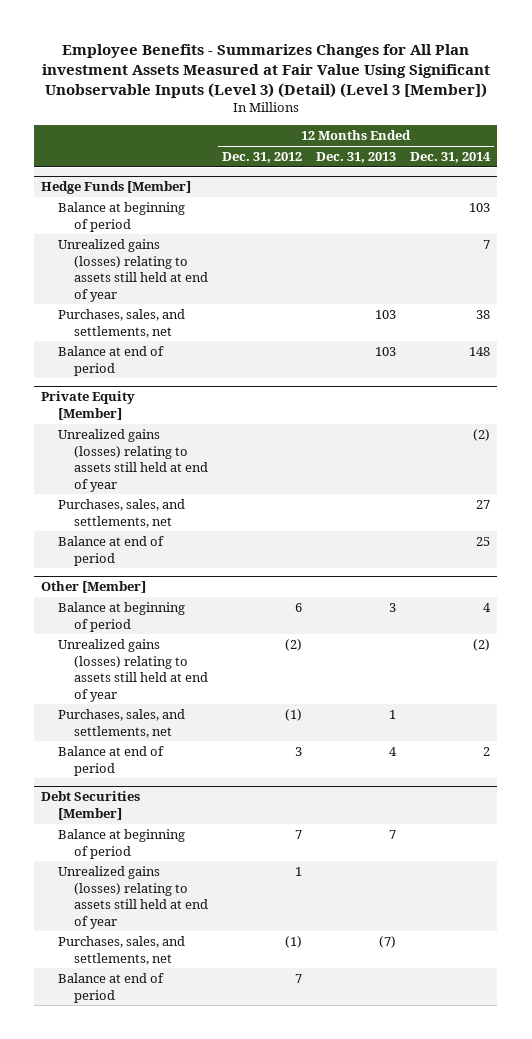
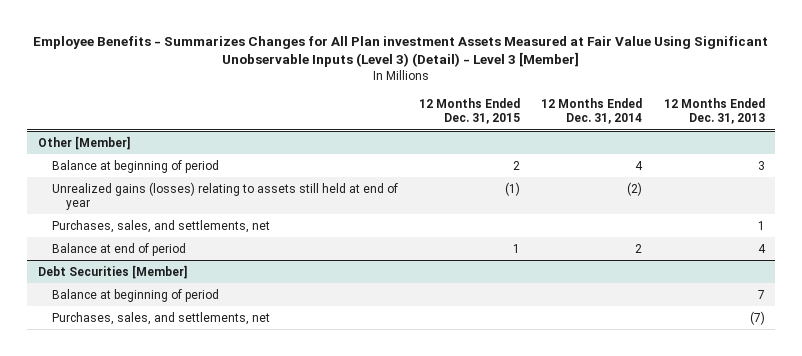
[41,43,490,98] Employee Benefits - Summarizes Changes for All Plan investment Assets Measured at Fair Value Using Significant Unobservable Inputs (Level 3) (Detail) (Level 3 [Member]) -> [33,35,769,68] Employee Benefits - Summarizes Changes for All Plan investment Assets Measured at Fair Value Using Significant Unobservable Inputs (Level 3) (Detail) - Level 3 [Member]
[221,152,302,164] Dec. 31, 2012 -> none
none -> [419,98,521,125] 12 Months Ended Dec. 31, 2015
[41,181,192,195] Hedge Funds [Member] -> none
[57,202,185,232] Balance at beginning of period -> none
[57,239,208,302] Unrealized gains (losses) relating to assets still held at end of year -> none
[57,309,185,338] Purchases, sales, and settlements, net -> none
[57,346,164,376] Balance at end of period -> none
[41,391,136,420] Private Equity [Member] -> none
[57,429,208,492] Unrealized gains (losses) relating to assets still held at end of year -> none
[57,499,185,528] Purchases, sales, and settlements, net -> none
[57,536,164,566] Balance at end of period -> none
[57,866,208,929] Unrealized gains (losses) relating to assets still held at end of year -> none
[57,973,164,1003] Balance at end of period -> none

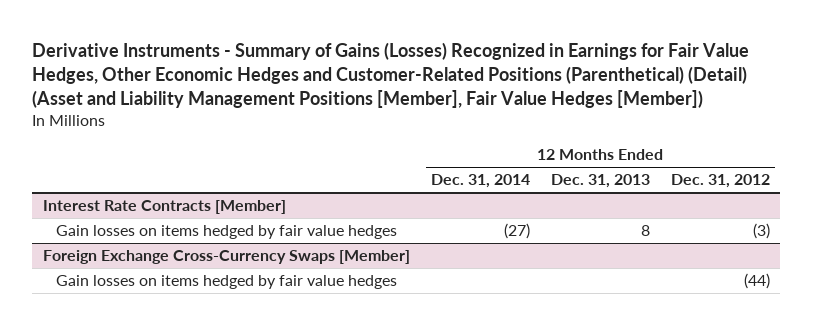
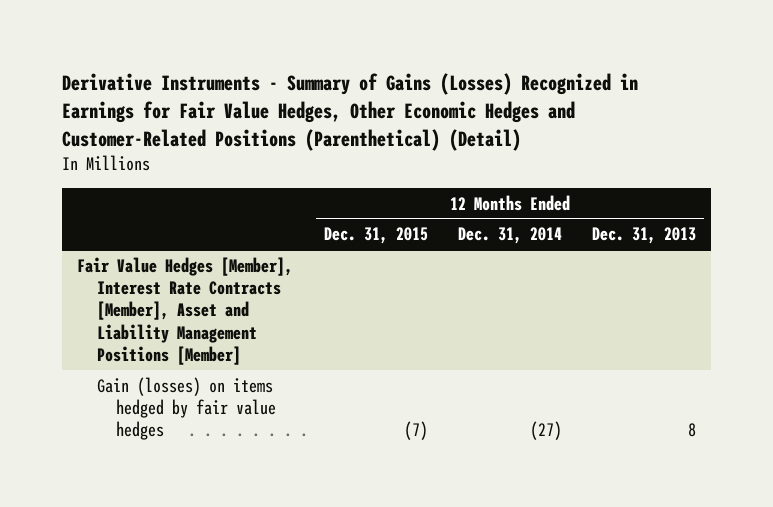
[32,41,750,109] Derivative Instruments - Summary of Gains (Losses) Recognized in Earnings for Fair Value Hedges, Other Economic Hedges and Customer-Related Positions (Parenthetical) (Detail) (Asset and Liability Management Positions [Member], Fair Value Hedges [Member]) -> [62,72,639,151] Derivative Instruments - Summary of Gains (Losses) Recognized in Earnings for Fair Value Hedges, Other Economic Hedges and Customer-Related Positions (Parenthetical) (Detail)
[670,174,770,189] Dec. 31, 2012 -> none
none -> [323,227,428,245] Dec. 31, 2015
[42,250,410,265] Foreign Exchange Cross-Currency Swaps [Member] -> none
[55,275,397,290] Gain losses on items hedged by fair value hedges -> none
[42,200,286,215] Interest Rate Contracts [Member] -> [77,256,294,365] Fair Value Hedges [Member], Interest Rate Contracts [Member], Asset and Liability Management Positions [Member]
[55,225,397,240] Gain losses on items hedged by fair value hedges -> [96,376,277,441] Gain (losses) on items hedged by fair value hedges

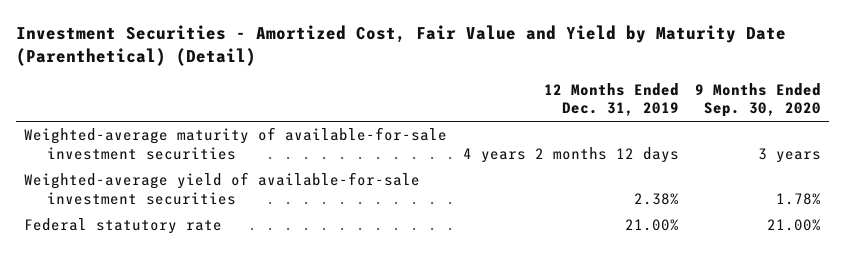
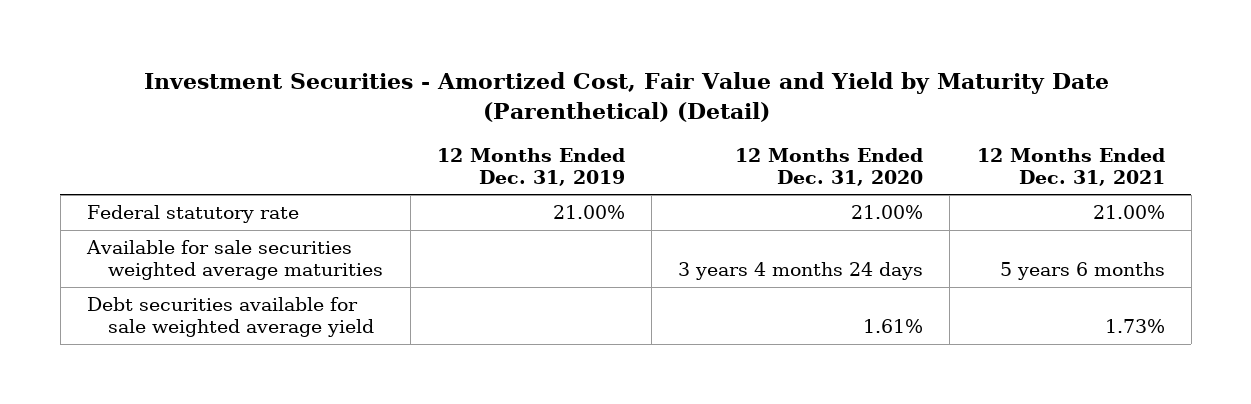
[694,83,821,118] 9 Months Ended Sep. 30, 2020 -> none
none -> [735,148,924,186] 12 Months Ended Dec. 31, 2020
none -> [976,148,1165,186] 12 Months Ended Dec. 31, 2021
[23,127,447,160] Weighted-average maturity of available-for-sale investment securities -> none
[23,172,420,205] Weighted-average yield of available-for-sale investment securities -> none
none -> [85,240,384,281] Available for sale securities weighted average maturities
none -> [86,297,375,338] Debt securities available for sale weighted average yield

